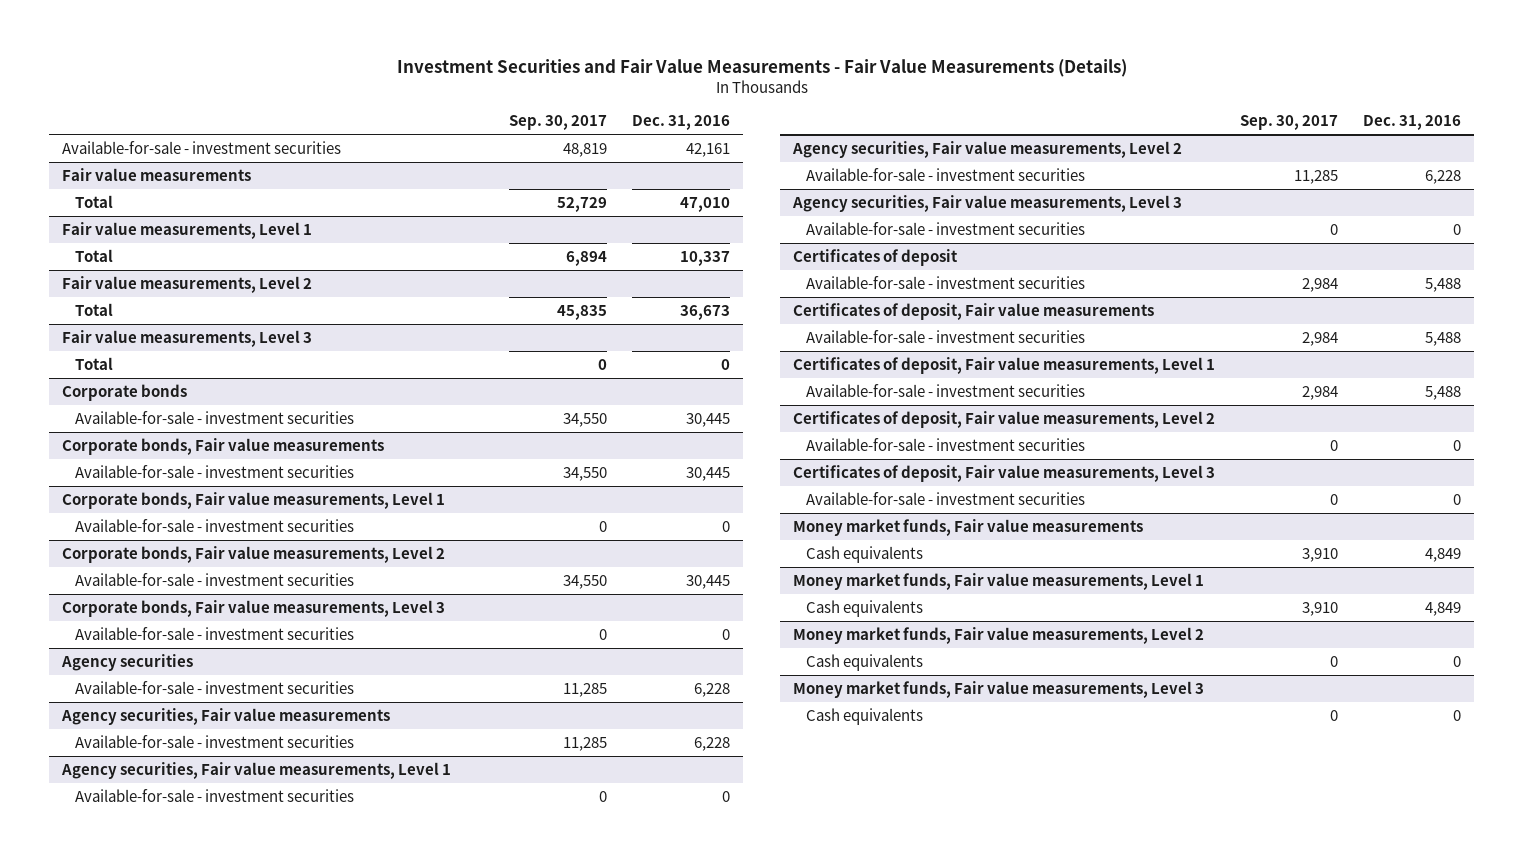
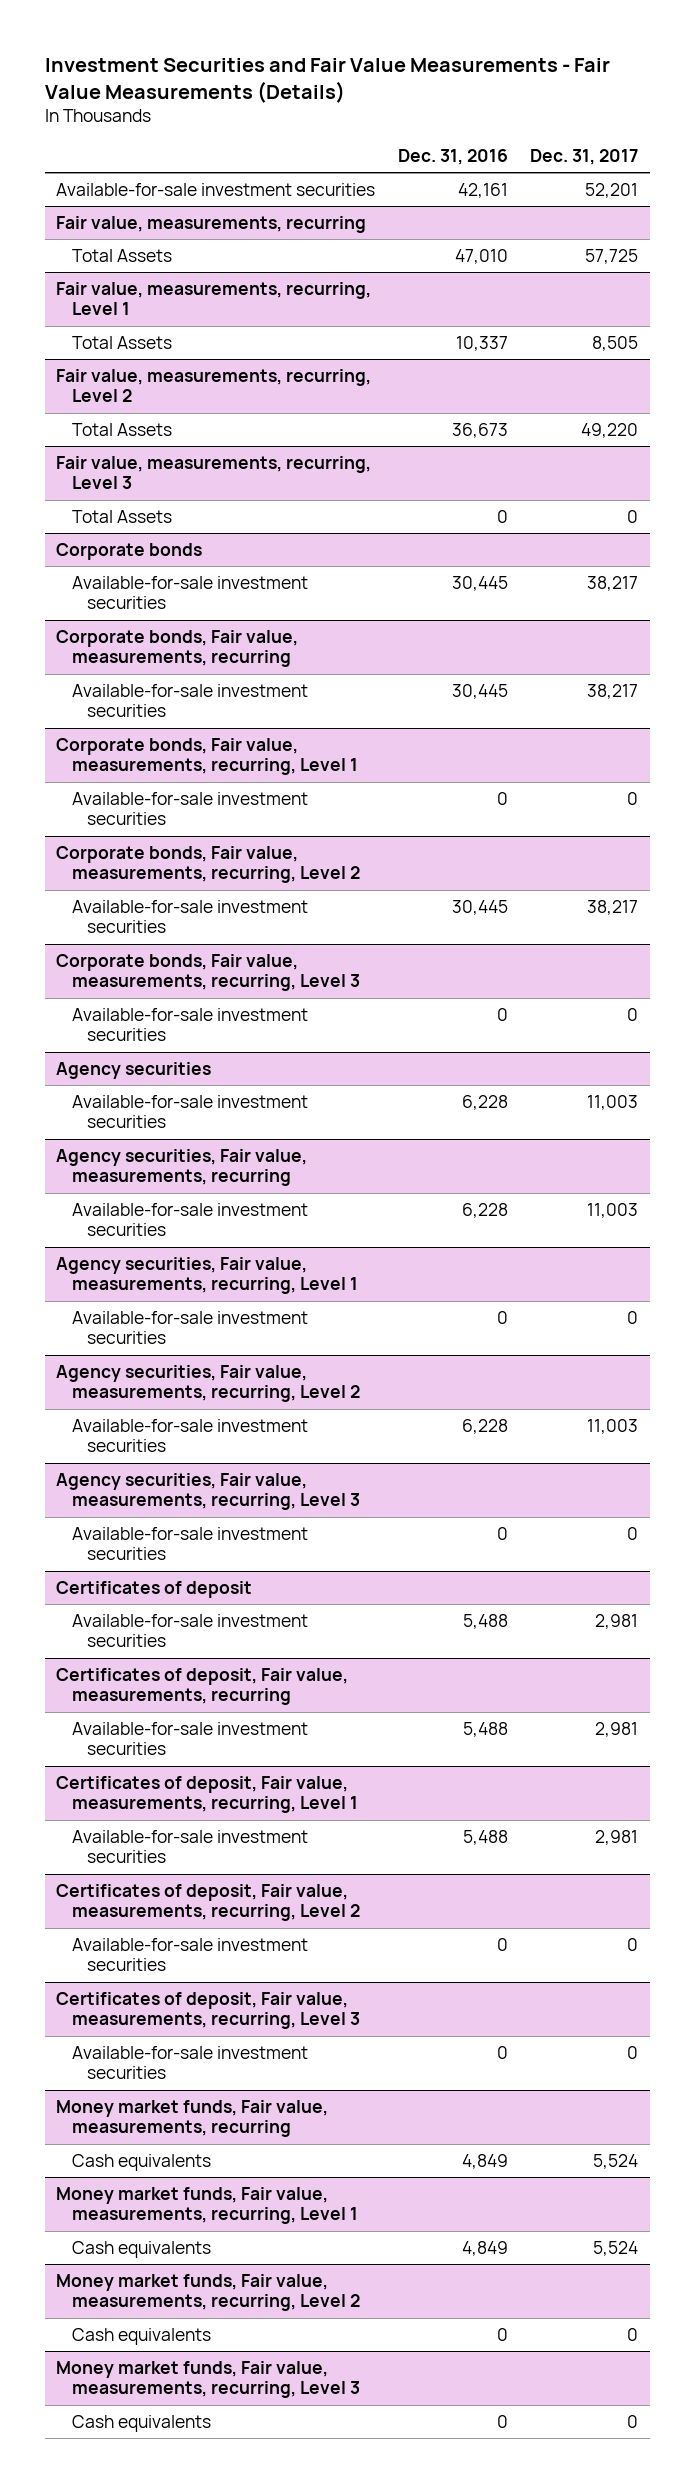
[509,115,608,131] Sep. 30, 2017 -> none
none -> [530,149,639,166] Dec. 31, 2017
[61,140,341,154] Available-for-sale - investment securities -> [56,182,376,196] Available-for-sale investment securities
[61,167,251,181] Fair value measurements -> [56,215,367,233] Fair value, measurements, recurring
[75,194,114,208] Total -> [71,248,172,262] Total Assets
[61,221,312,239] Fair value measurements, Level 1 -> [56,281,372,316] Fair value, measurements, recurring, Level 1
[75,248,114,262] Total -> [71,335,172,349] Total Assets
[61,275,312,293] Fair value measurements, Level 2 -> [56,368,372,403] Fair value, measurements, recurring, Level 2
[75,302,114,316] Total -> [71,422,172,436] Total Assets
[61,329,312,347] Fair value measurements, Level 3 -> [56,455,372,490] Fair value, measurements, recurring, Level 3
[75,356,114,370] Total -> [71,509,172,523] Total Assets
[75,410,355,424] Available-for-sale - investment securities -> [71,575,308,610] Available-for-sale investment securities
[61,437,384,455] Corporate bonds, Fair value measurements -> [56,629,299,668] Corporate bonds, Fair value, measurements, recurring
[75,464,355,478] Available-for-sale - investment securities -> [71,683,308,718] Available-for-sale investment securities
[61,491,445,509] Corporate bonds, Fair value measurements, Level 1 -> [56,737,358,776] Corporate bonds, Fair value, measurements, recurring, Level 1
[75,518,355,532] Available-for-sale - investment securities -> [71,791,308,826] Available-for-sale investment securities
[61,545,445,563] Corporate bonds, Fair value measurements, Level 2 -> [56,845,360,884] Corporate bonds, Fair value, measurements, recurring, Level 2
[75,572,355,586] Available-for-sale - investment securities -> [71,899,308,934] Available-for-sale investment securities
[61,599,445,617] Corporate bonds, Fair value measurements, Level 3 -> [56,953,360,992] Corporate bonds, Fair value, measurements, recurring, Level 3
[75,626,355,640] Available-for-sale - investment securities -> [71,1007,308,1042] Available-for-sale investment securities
[75,680,355,694] Available-for-sale - investment securities -> [71,1094,308,1129] Available-for-sale investment securities
[60,707,390,725] Agency securities, Fair value measurements -> [56,1148,308,1187] Agency securities, Fair value, measurements, recurring
[75,734,355,748] Available-for-sale - investment securities -> [71,1202,308,1237] Available-for-sale investment securities
[60,761,451,779] Agency securities, Fair value measurements, Level 1 -> [56,1256,358,1295] Agency securities, Fair value, measurements, recurring, Level 1
[75,788,355,802] Available-for-sale - investment securities -> [71,1310,308,1345] Available-for-sale investment securities
[791,140,1182,158] Agency securities, Fair value measurements, Level 2 -> [56,1364,360,1403] Agency securities, Fair value, measurements, recurring, Level 2
[806,167,1086,181] Available-for-sale - investment securities -> [71,1418,308,1453] Available-for-sale investment securities
[791,194,1182,212] Agency securities, Fair value measurements, Level 3 -> [56,1472,360,1511] Agency securities, Fair value, measurements, recurring, Level 3
[806,221,1086,235] Available-for-sale - investment securities -> [71,1526,308,1561] Available-for-sale investment securities
[806,275,1086,289] Available-for-sale - investment securities -> [71,1613,308,1648] Available-for-sale investment securities
[792,302,1154,320] Certificates of deposit, Fair value measurements -> [56,1667,349,1706] Certificates of deposit, Fair value, measurements, recurring
[806,329,1086,343] Available-for-sale - investment securities -> [71,1721,308,1756] Available-for-sale investment securities
[792,356,1215,374] Certificates of deposit, Fair value measurements, Level 1 -> [56,1775,358,1814] Certificates of deposit, Fair value, measurements, recurring, Level 1
[806,383,1086,397] Available-for-sale - investment securities -> [71,1829,308,1864] Available-for-sale investment securities
[792,410,1215,428] Certificates of deposit, Fair value measurements, Level 2 -> [56,1883,360,1922] Certificates of deposit, Fair value, measurements, recurring, Level 2
[806,437,1086,451] Available-for-sale - investment securities -> [71,1937,308,1972] Available-for-sale investment securities
[792,464,1215,482] Certificates of deposit, Fair value measurements, Level 3 -> [56,1991,360,2030] Certificates of deposit, Fair value, measurements, recurring, Level 3
[806,491,1086,505] Available-for-sale - investment securities -> [71,2045,308,2080] Available-for-sale investment securities
[792,518,1143,536] Money market funds, Fair value measurements -> [56,2099,329,2138] Money market funds, Fair value, measurements, recurring
[792,572,1204,590] Money market funds, Fair value measurements, Level 1 -> [56,2186,358,2225] Money market funds, Fair value, measurements, recurring, Level 1
[792,626,1204,644] Money market funds, Fair value measurements, Level 2 -> [56,2273,360,2312] Money market funds, Fair value, measurements, recurring, Level 2
[792,680,1204,698] Money market funds, Fair value measurements, Level 3 -> [56,2360,360,2399] Money market funds, Fair value, measurements, recurring, Level 3

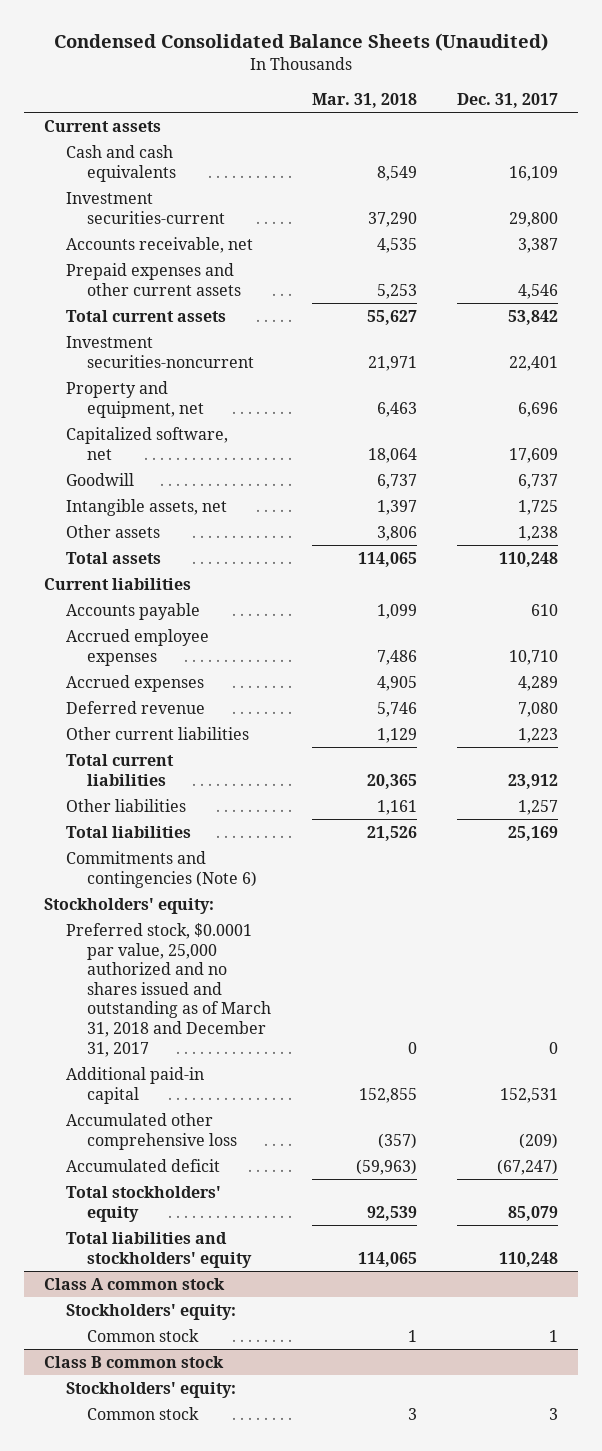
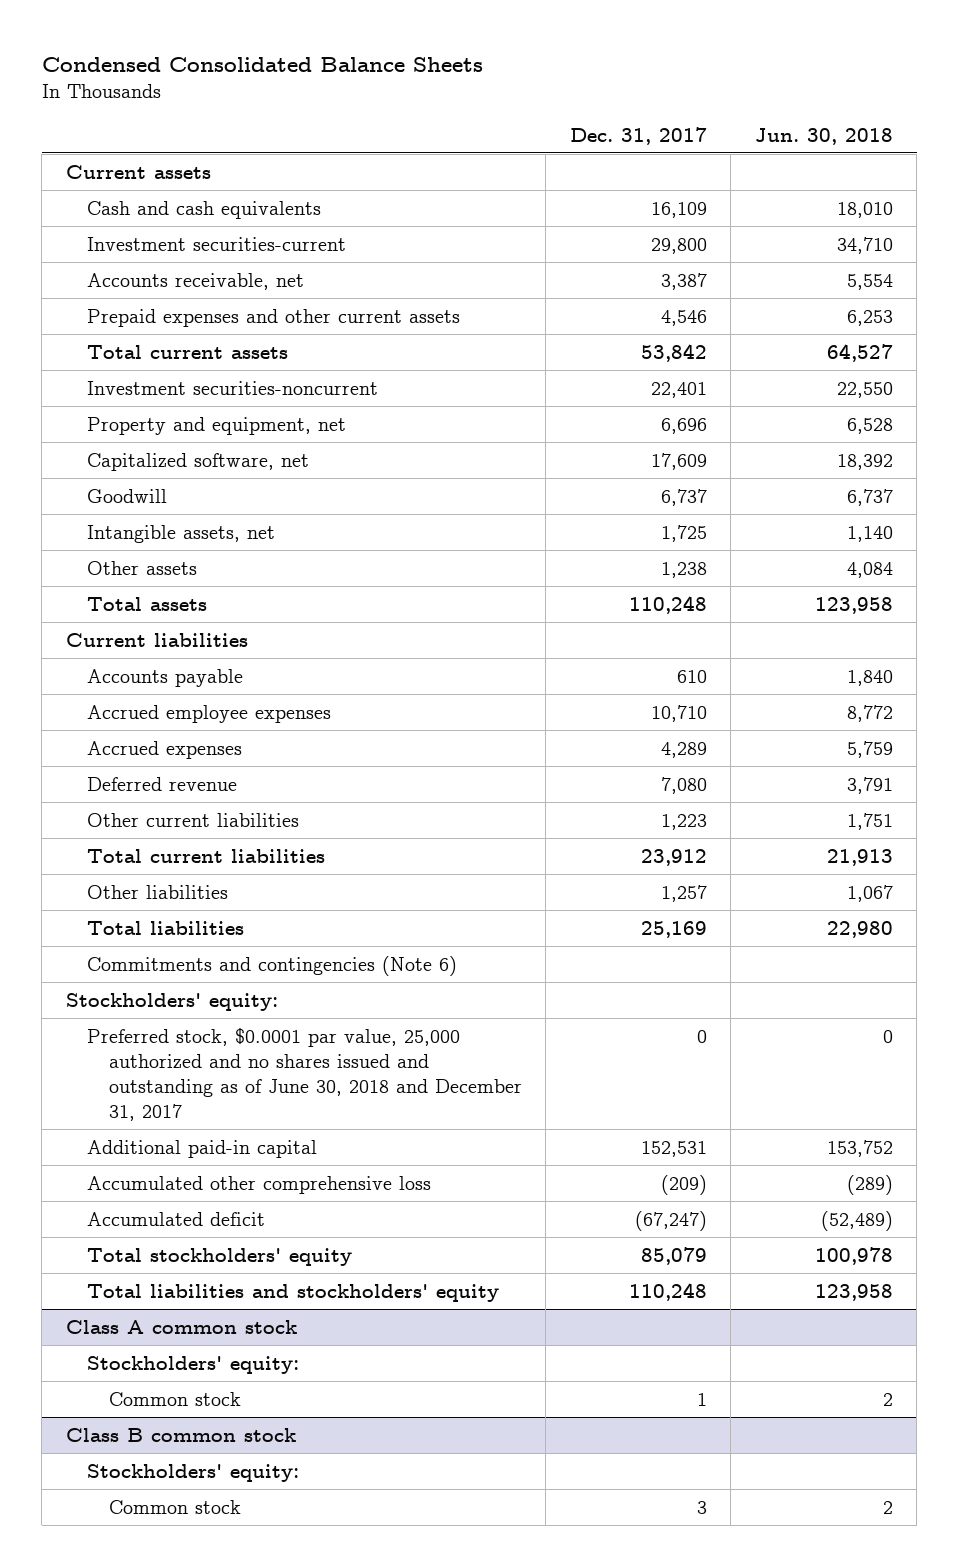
[53,33,548,52] Condensed Consolidated Balance Sheets (Unaudited) -> [41,56,483,72] Condensed Consolidated Balance Sheets
[311,92,417,108] Mar. 31, 2018 -> none
none -> [754,127,893,145] Jun. 30, 2018
[65,922,272,1057] Preferred stock, $0.0001 par value, 25,000 authorized and no shares issued and outstanding as of March 31, 2018 and December 31, 2017 -> [87,1027,522,1121] Preferred stock, $0.0001 par value, 25,000 authorized and no shares issued and outstanding as of June 30, 2018 and December 31, 2017

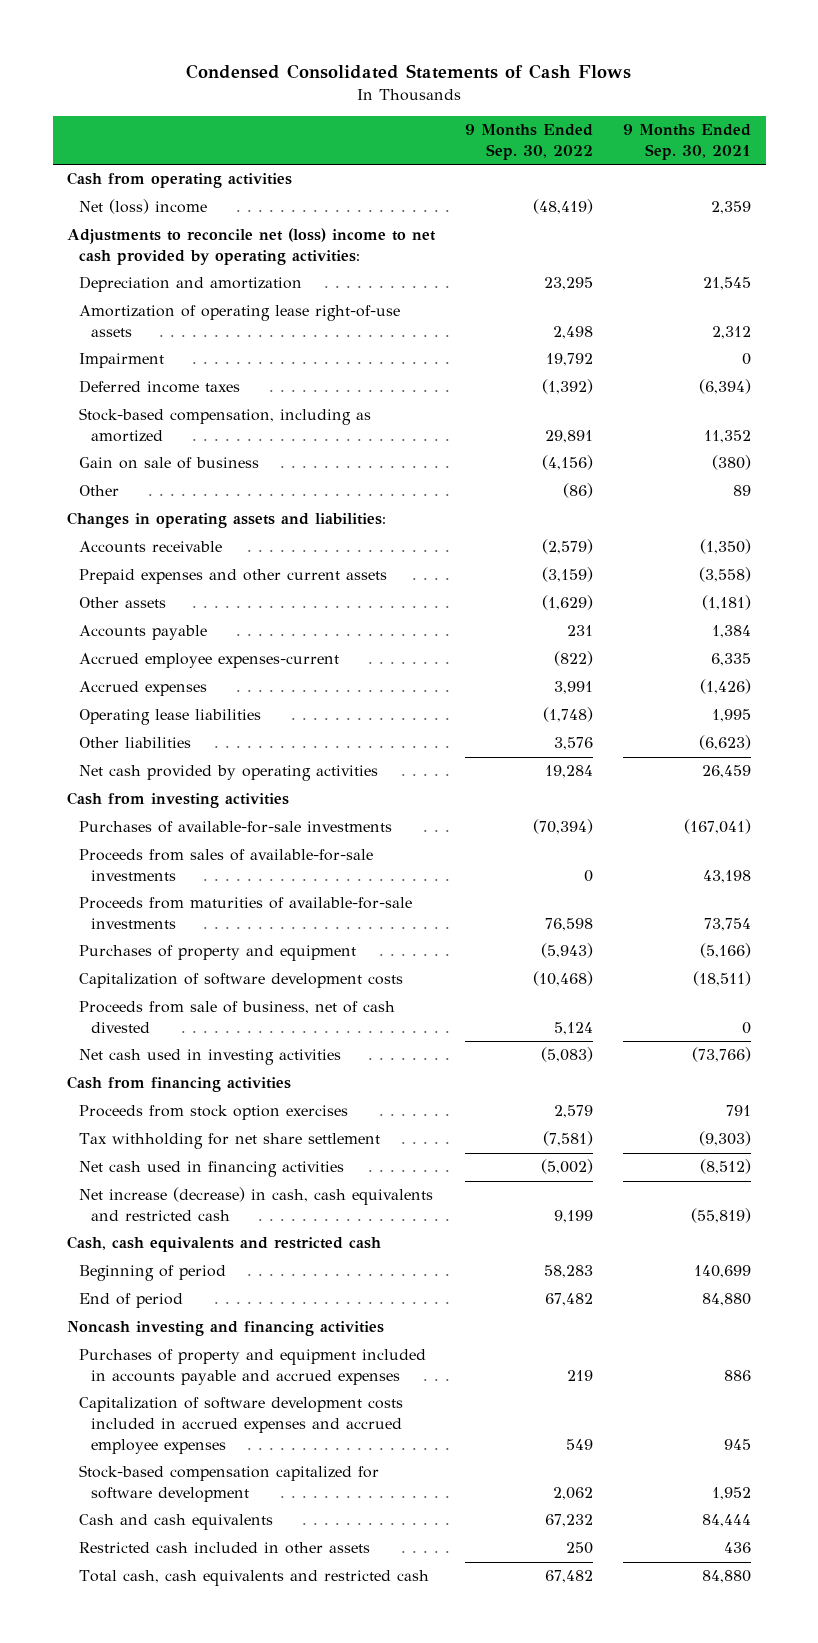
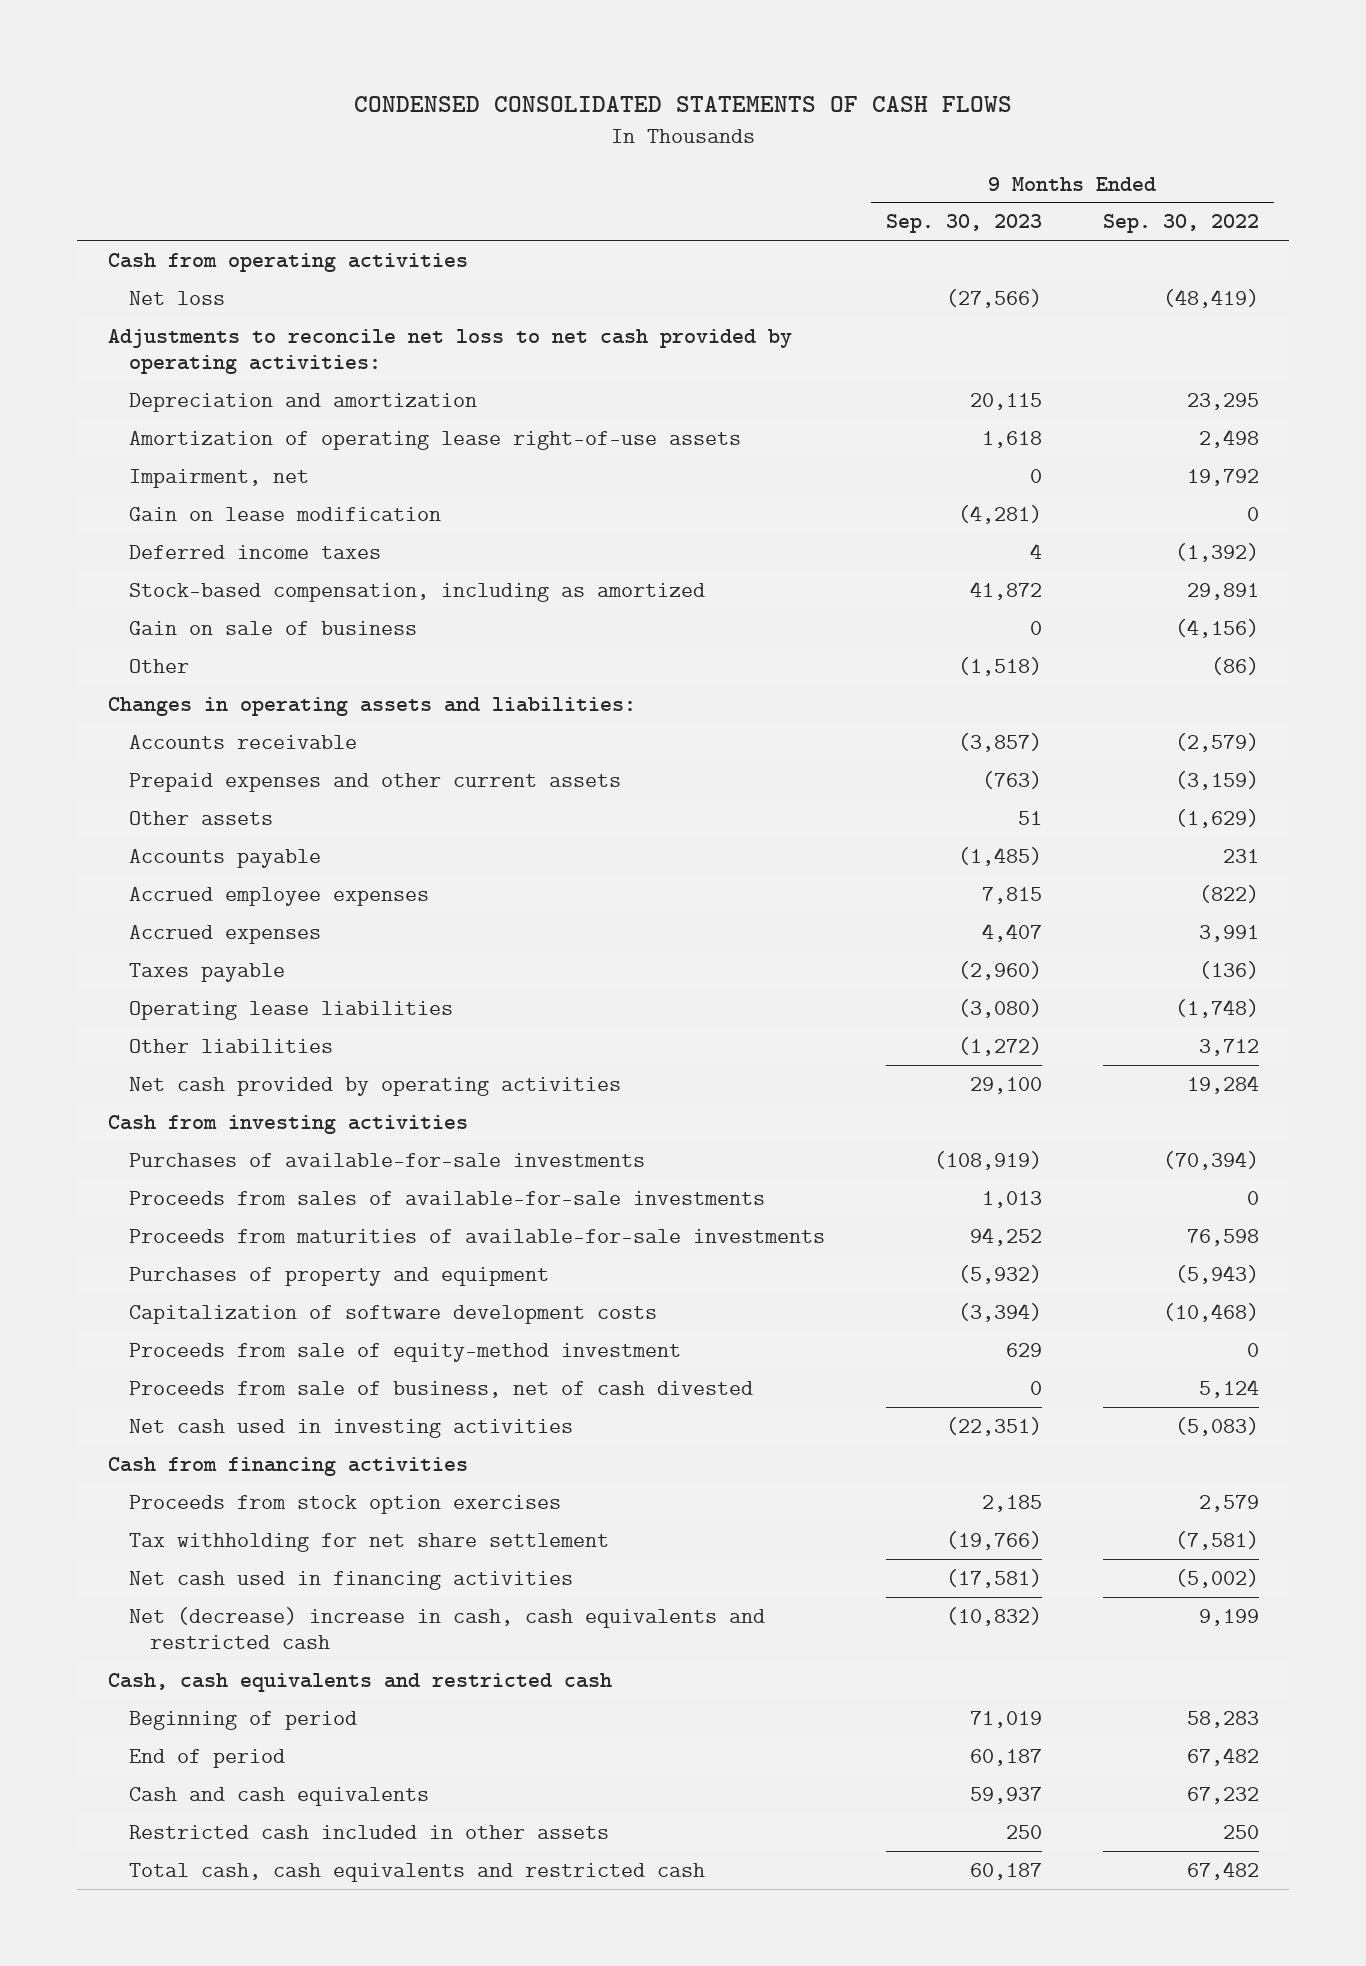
[186,63,632,79] Condensed Consolidated Statements of Cash Flows -> [354,96,1013,113] CONDENSED CONSOLIDATED STATEMENTS OF CASH FLOWS
[622,124,751,160] 9 Months Ended Sep. 30, 2021 -> none
none -> [885,214,1042,234] Sep. 30, 2023
[78,199,207,215] Net (loss) income -> [128,290,225,305] Net loss
[67,228,437,266] Adjustments to reconcile net (loss) income to net cash provided by operating activities: -> [107,328,792,375] Adjustments to reconcile net loss to net cash provided by operating activities:
[78,353,164,369] Impairment -> [128,468,309,488] Impairment, net
none -> [128,506,441,521] Gain on lease modification
[78,653,339,669] Accrued employee expenses-current -> [128,886,429,906] Accrued employee expenses
none -> [128,962,285,982] Taxes payable
[554,737,594,751] 3,576 -> [1198,1038,1259,1056] 3,712
none -> [128,1342,681,1362] Proceeds from sale of equity-method investment
[78,1187,433,1222] Net increase (decrease) in cash, cash equivalents and restricted cash -> [128,1606,765,1650] Net (decrease) increase in cash, cash equivalents and restricted cash
[67,1321,385,1337] Noncash investing and financing activities -> none
[78,1349,426,1386] Purchases of property and equipment included in accounts payable and accrued expenses -> none
[78,1397,403,1454] Capitalization of software development costs included in accrued expenses and accrued employee expenses -> none
[78,1465,379,1503] Stock-based compensation capitalized for software development -> none

